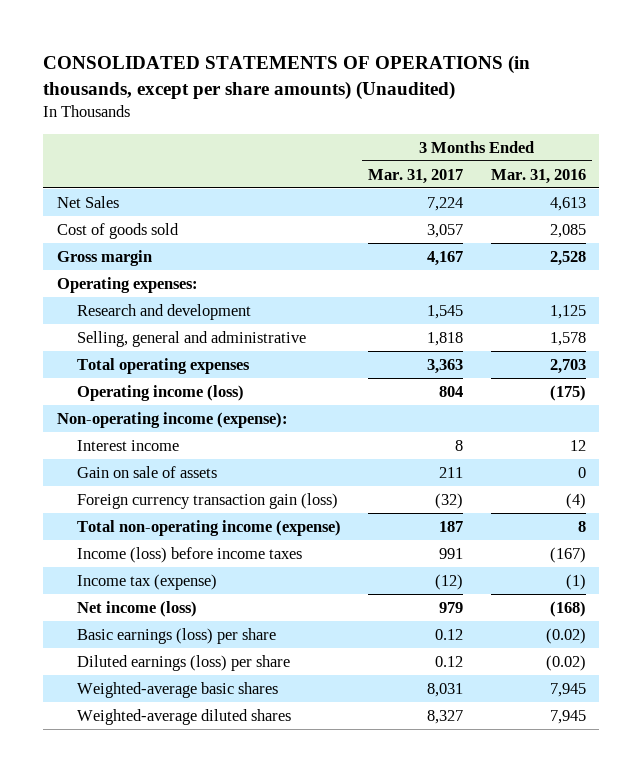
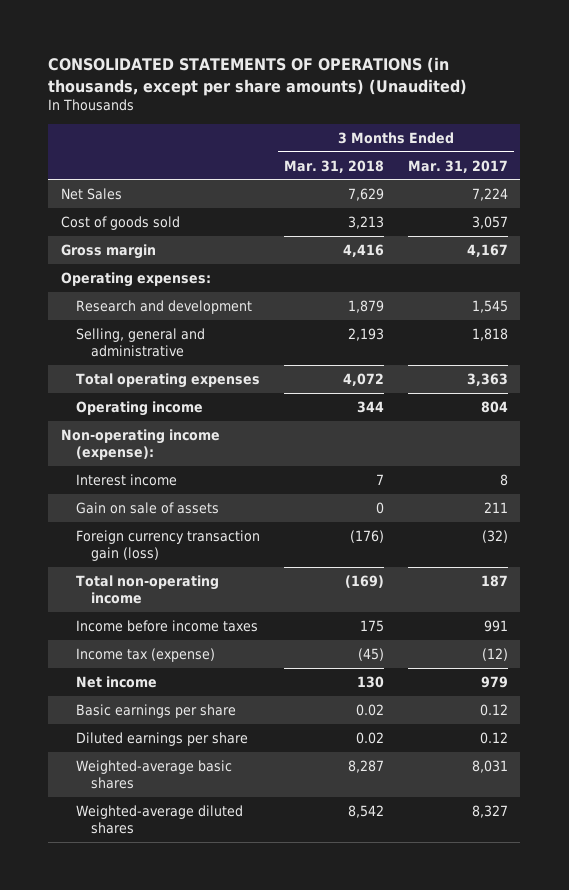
[490,168,586,184] Mar. 31, 2016 -> none
none -> [284,159,385,173] Mar. 31, 2018
[77,384,245,401] Operating income (loss) -> [76,400,204,416] Operating income
[77,519,342,536] Total non-operating income (expense) -> [76,574,220,605] Total non-operating income
[77,546,303,563] Income (loss) before income taxes -> [76,619,259,632] Income before income taxes
[77,600,198,617] Net income (loss) -> [76,675,158,688] Net income
[77,627,277,644] Basic earnings (loss) per share -> [76,703,237,718] Basic earnings per share
[77,654,291,671] Diluted earnings (loss) per share -> [76,731,249,746] Diluted earnings per share

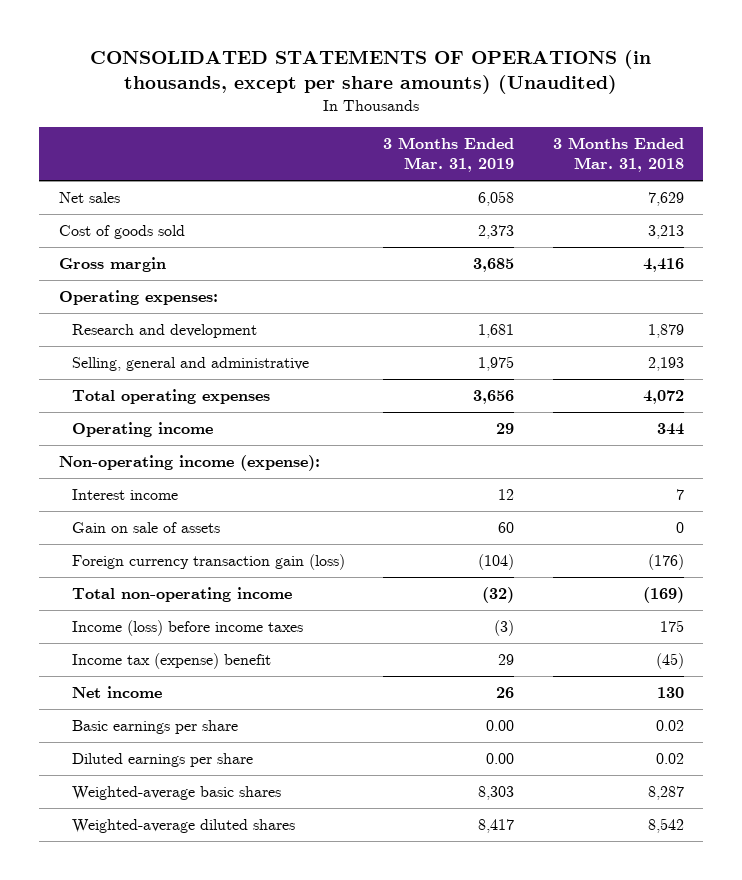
[408,159,509,173] Mar. 31, 2017 -> none
none -> [383,136,515,173] 3 Months Ended Mar. 31, 2019
[60,187,122,200] Net Sales -> [58,191,120,203] Net sales
[76,619,259,632] Income before income taxes -> [71,619,303,636] Income (loss) before income taxes
[76,647,216,662] Income tax (expense) -> [71,652,271,669] Income tax (expense) benefit

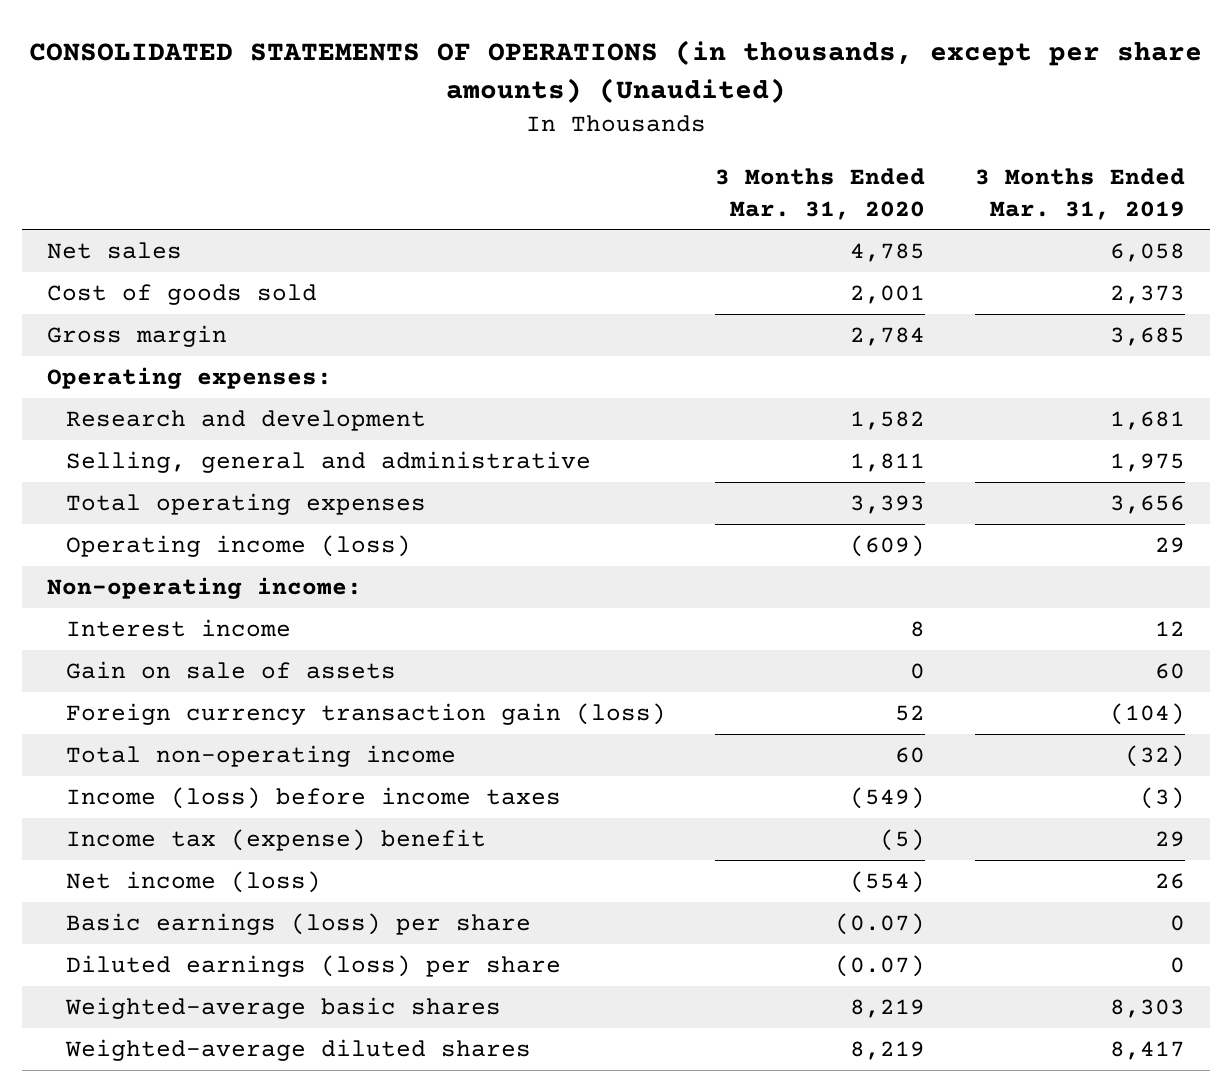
[552,136,684,173] 3 Months Ended Mar. 31, 2018 -> none
none -> [715,167,926,220] 3 Months Ended Mar. 31, 2020
[71,421,213,437] Operating income -> [65,535,411,558] Operating income (loss)
[58,454,320,471] Non-operating income (expense): -> [46,577,362,600] Non-operating income:
[71,685,162,698] Net income -> [65,871,321,894] Net income (loss)
[71,719,238,734] Basic earnings per share -> [65,913,531,936] Basic earnings (loss) per share
[486,719,515,731] 0.00 -> [1169,915,1185,932] 0
[71,752,253,767] Diluted earnings per share -> [65,955,561,978] Diluted earnings (loss) per share
[486,752,515,764] 0.00 -> [1169,957,1185,974] 0

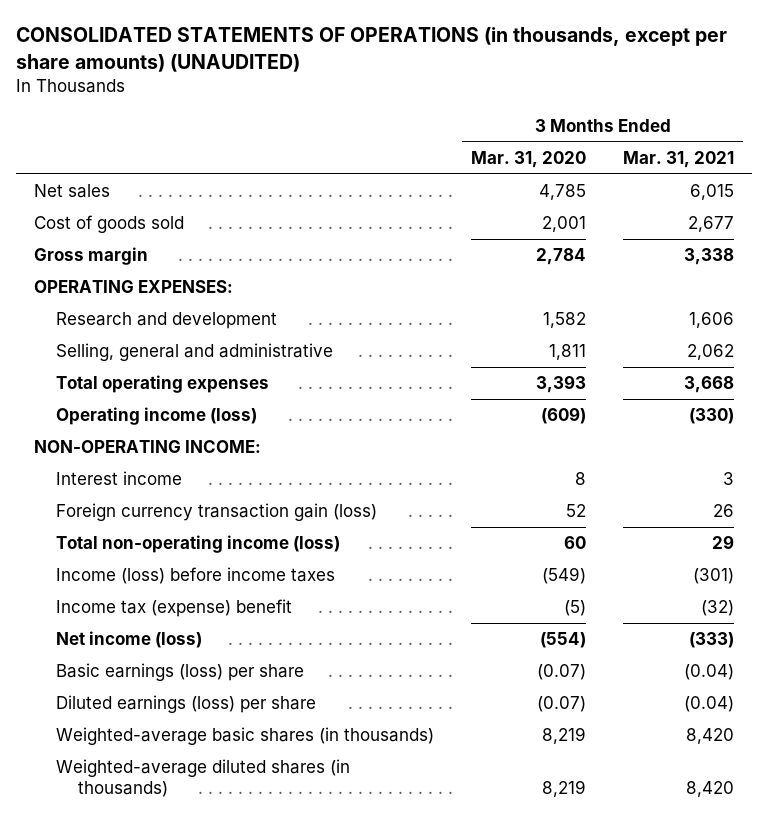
[28,40,1202,104] CONSOLIDATED STATEMENTS OF OPERATIONS (in thousands, except per share amounts) (Unaudited) -> [15,27,727,72] CONSOLIDATED STATEMENTS OF OPERATIONS (in thousands, except per share amounts) (UNAUDITED)
[974,167,1185,220] 3 Months Ended Mar. 31, 2019 -> none
none -> [623,151,735,169] Mar. 31, 2021
[46,367,332,390] Operating expenses: -> [34,280,234,294] OPERATING EXPENSES:
[46,577,362,600] Non-operating income: -> [34,440,262,454] NON-OPERATING INCOME:
[65,661,396,680] Gain on sale of assets -> none
[65,745,456,768] Total non-operating income -> [56,535,341,554] Total non-operating income (loss)
[64,997,501,1020] Weighted-average basic shares -> [56,727,435,746] Weighted-average basic shares (in thousands)
[64,1039,531,1062] Weighted-average diluted shares -> [56,759,351,797] Weighted-average diluted shares (in thousands)

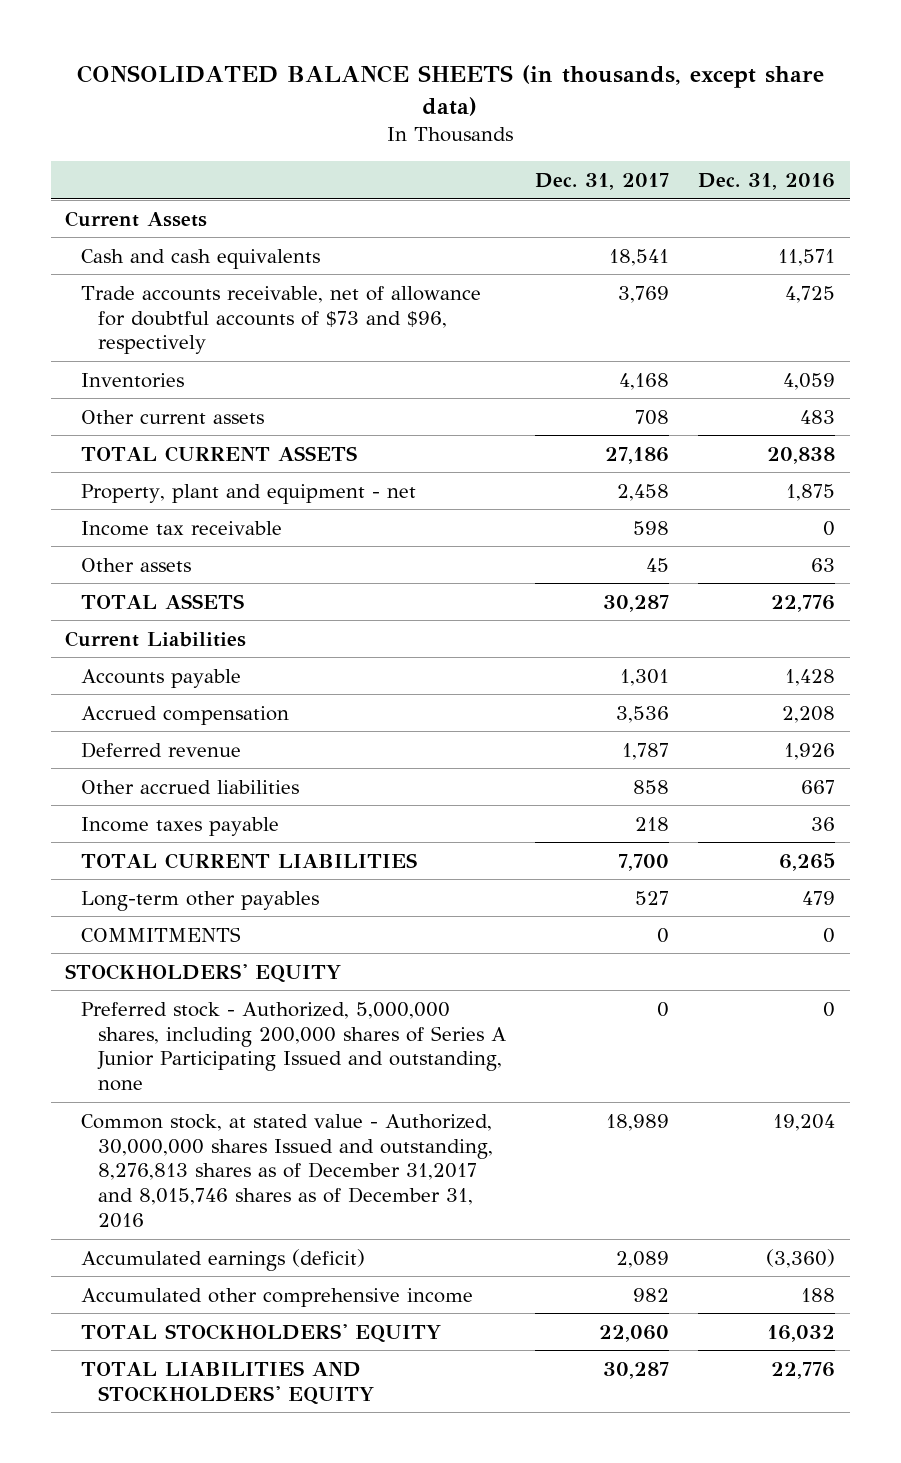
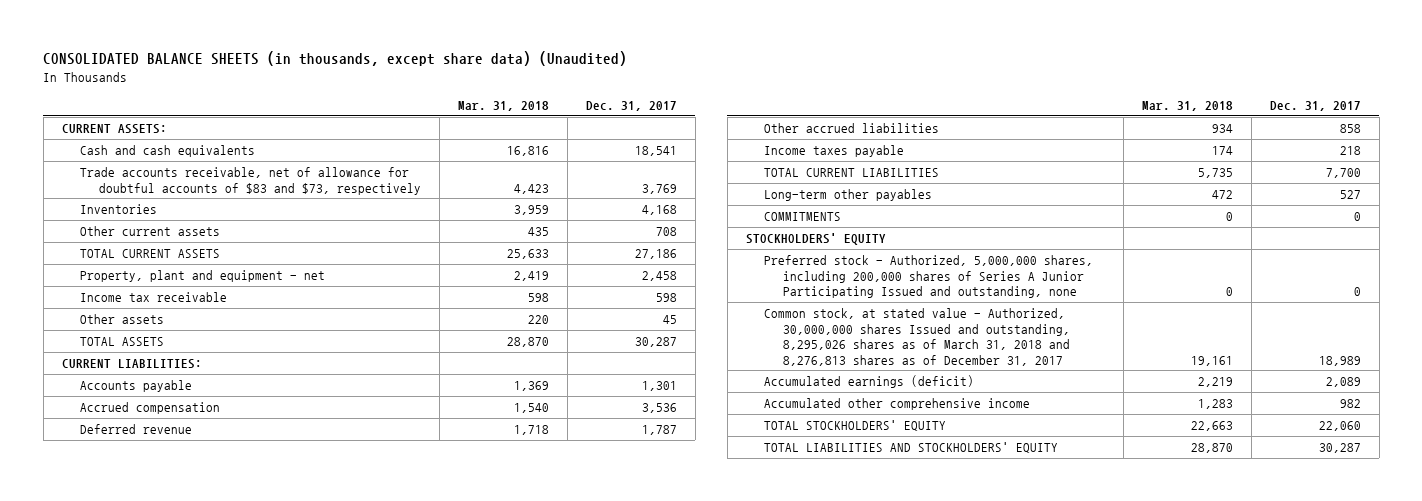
[77,65,825,116] CONSOLIDATED BALANCE SHEETS (in thousands, except share data) -> [43,51,628,67] CONSOLIDATED BALANCE SHEETS (in thousands, except share data) (Unaudited)
[698,173,836,191] Dec. 31, 2016 -> none
none -> [457,100,549,111] Mar. 31, 2018
[65,210,208,227] Current Assets -> [61,123,167,134] CURRENT ASSETS:
[81,285,482,355] Trade accounts receivable, net of allowance for doubtful accounts of $73 and $96, respectively -> [80,166,421,195] Trade accounts receivable, net of allowance for doubtful accounts of $83 and $73, respectively
[65,630,247,647] Current Liabilities -> [61,358,202,369] CURRENT LIABILITIES:
[81,1113,493,1229] Common stock, at stated value - Authorized, 30,000,000 shares Issued and outstanding, 8,276,813 shares as of December 31,2017 and 8,015,746 shares as of December 31, 2016 -> [764,307,1070,366] Common stock, at stated value - Authorized, 30,000,000 shares Issued and outstanding, 8,295,026 shares as of March 31, 2018 and 8,276,813 shares as of December 31, 2017

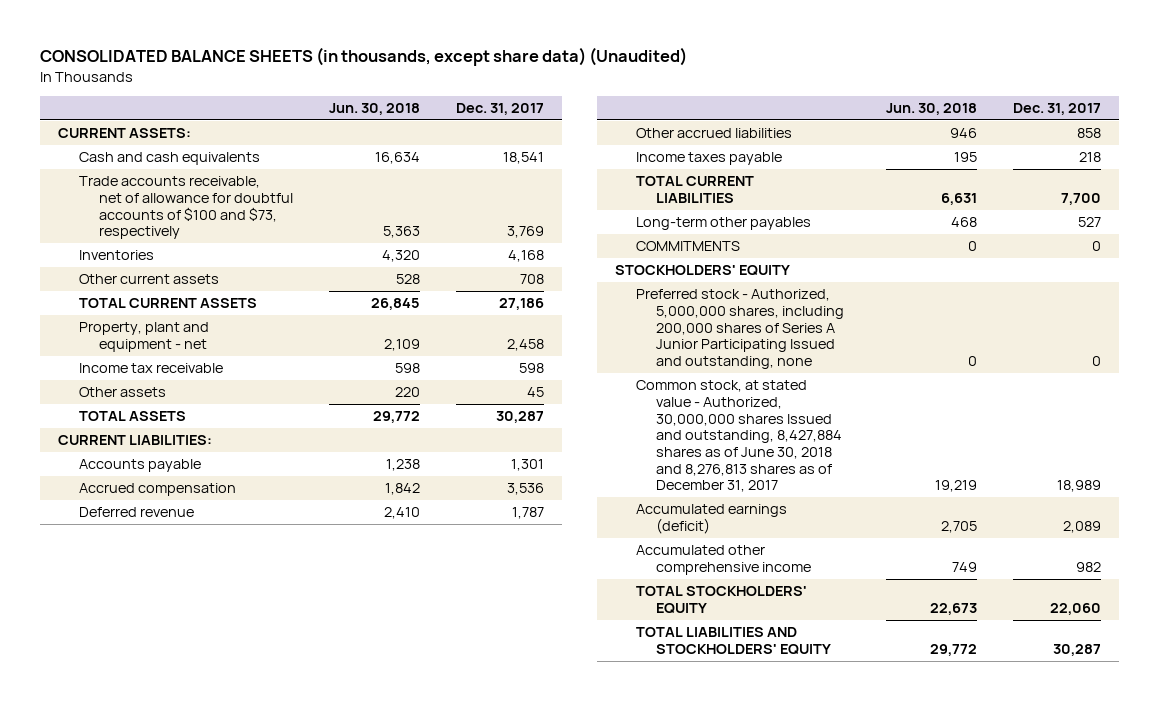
[457,100,549,111] Mar. 31, 2018 -> none
none -> [328,103,420,116] Jun. 30, 2018
[80,166,421,195] Trade accounts receivable, net of allowance for doubtful accounts of $83 and $73, respectively -> [78,176,293,240] Trade accounts receivable, net of allowance for doubtful accounts of $100 and $73, respectively
[764,307,1070,366] Common stock, at stated value - Authorized, 30,000,000 shares Issued and outstanding, 8,295,026 shares as of March 31, 2018 and 8,276,813 shares as of December 31, 2017 -> [635,380,843,493] Common stock, at stated value - Authorized, 30,000,000 shares Issued and outstanding, 8,427,884 shares as of June 30, 2018 and 8,276,813 shares as of December 31, 2017

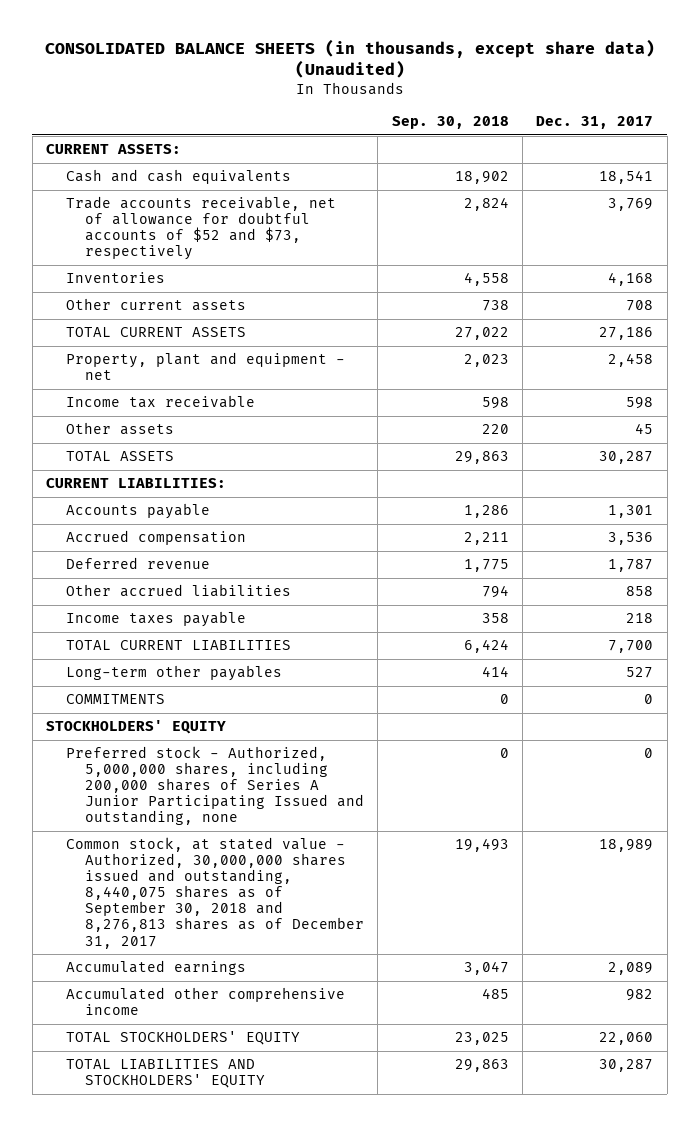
[328,103,420,116] Jun. 30, 2018 -> none
none -> [391,116,509,130] Sep. 30, 2018
[78,176,293,240] Trade accounts receivable, net of allowance for doubtful accounts of $100 and $73, respectively -> [65,196,336,261] Trade accounts receivable, net of allowance for doubtful accounts of $52 and $73, respectively
[635,380,843,493] Common stock, at stated value - Authorized, 30,000,000 shares Issued and outstanding, 8,427,884 shares as of June 30, 2018 and 8,276,813 shares as of December 31, 2017 -> [65,837,364,949] Common stock, at stated value - Authorized, 30,000,000 shares issued and outstanding, 8,440,075 shares as of September 30, 2018 and 8,276,813 shares as of December 31, 2017
[635,504,787,534] Accumulated earnings (deficit) -> [65,960,246,976] Accumulated earnings

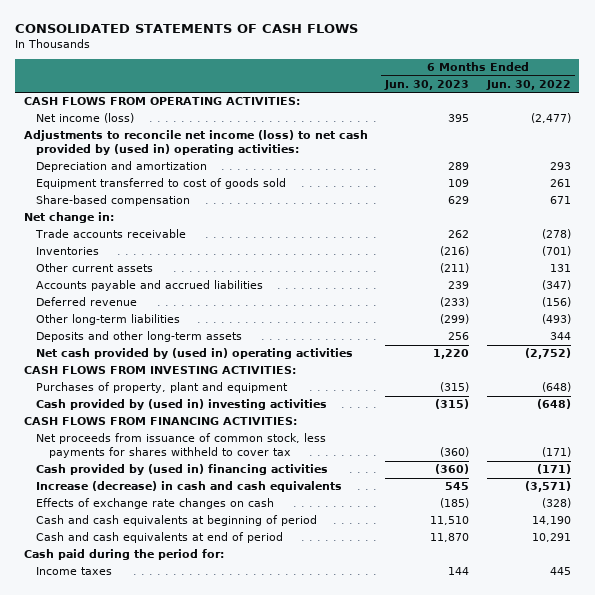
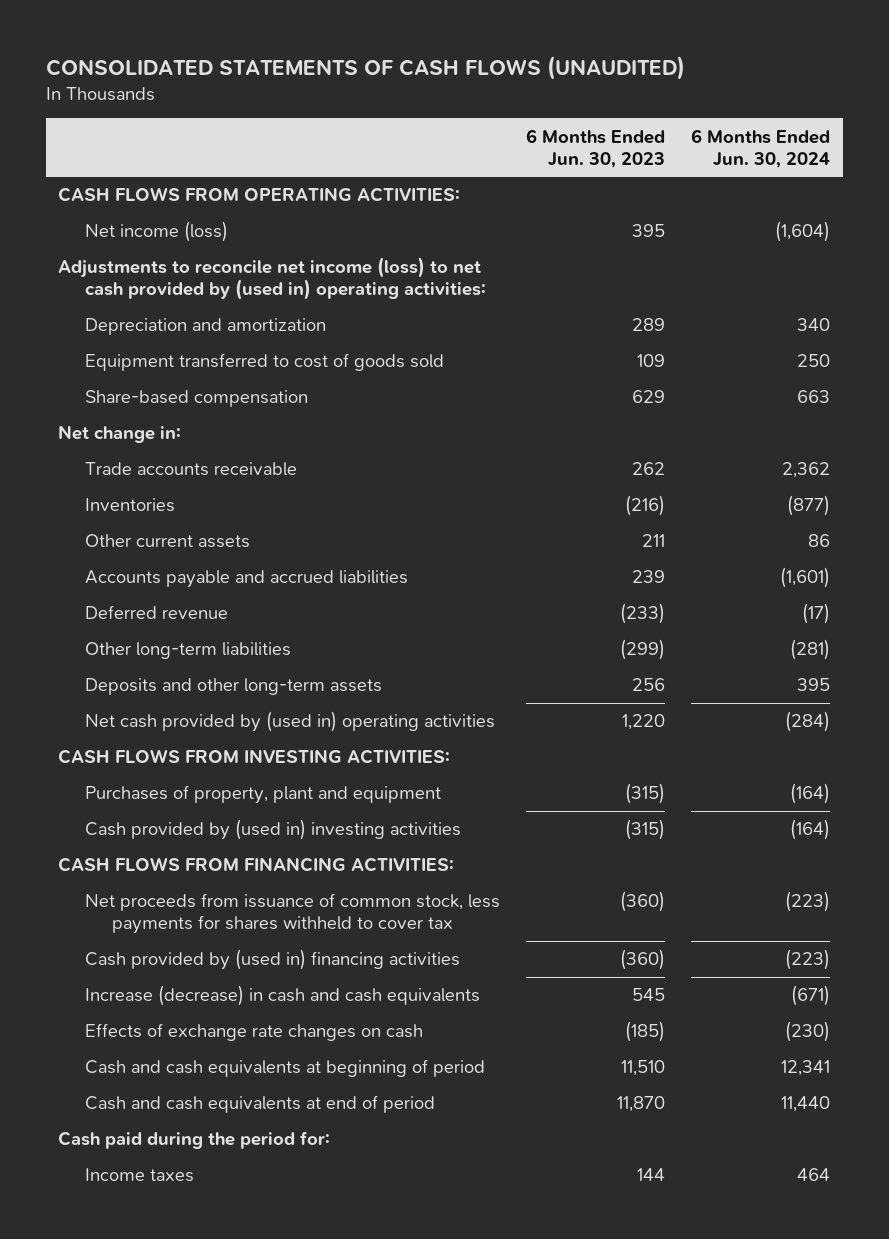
[15,23,359,33] CONSOLIDATED STATEMENTS OF CASH FLOWS -> [45,55,685,80] CONSOLIDATED STATEMENTS OF CASH FLOWS (UNAUDITED)
[485,80,571,91] Jun. 30, 2022 -> none
none -> [691,128,831,168] 6 Months Ended Jun. 30, 2024
[440,263,470,274] (211) -> [642,534,666,548] 211

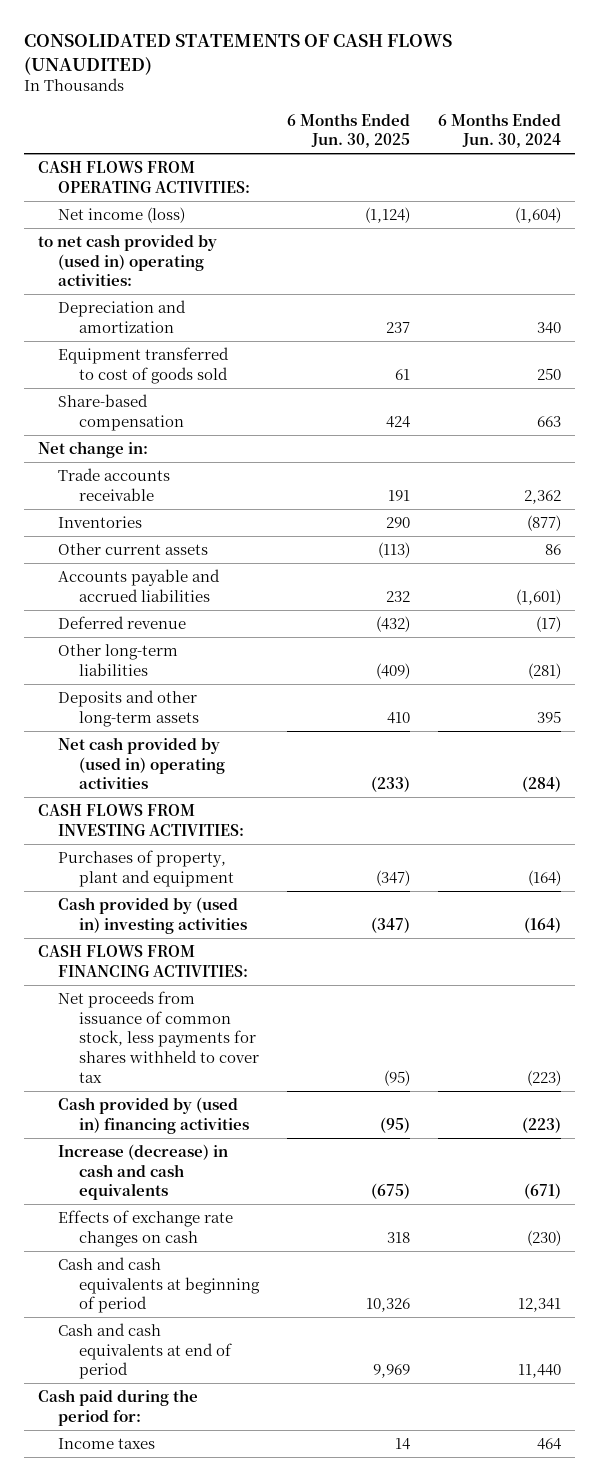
[526,128,666,168] 6 Months Ended Jun. 30, 2023 -> none
none -> [286,112,410,149] 6 Months Ended Jun. 30, 2025
[58,257,487,301] Adjustments to reconcile net income (loss) to net cash provided by (used in) operating activities: -> [37,234,217,287] to net cash provided by (used in) operating activities:

